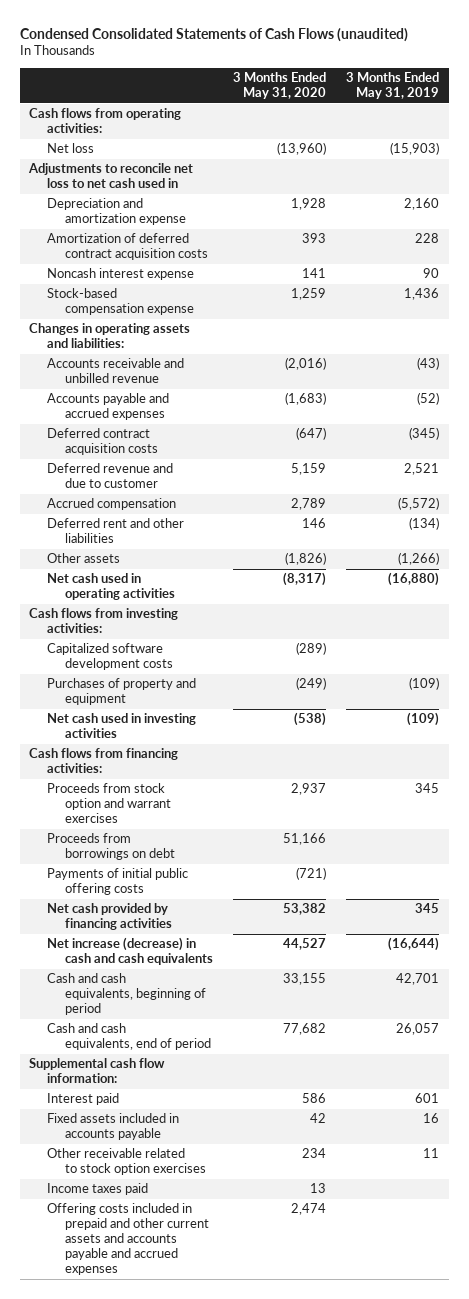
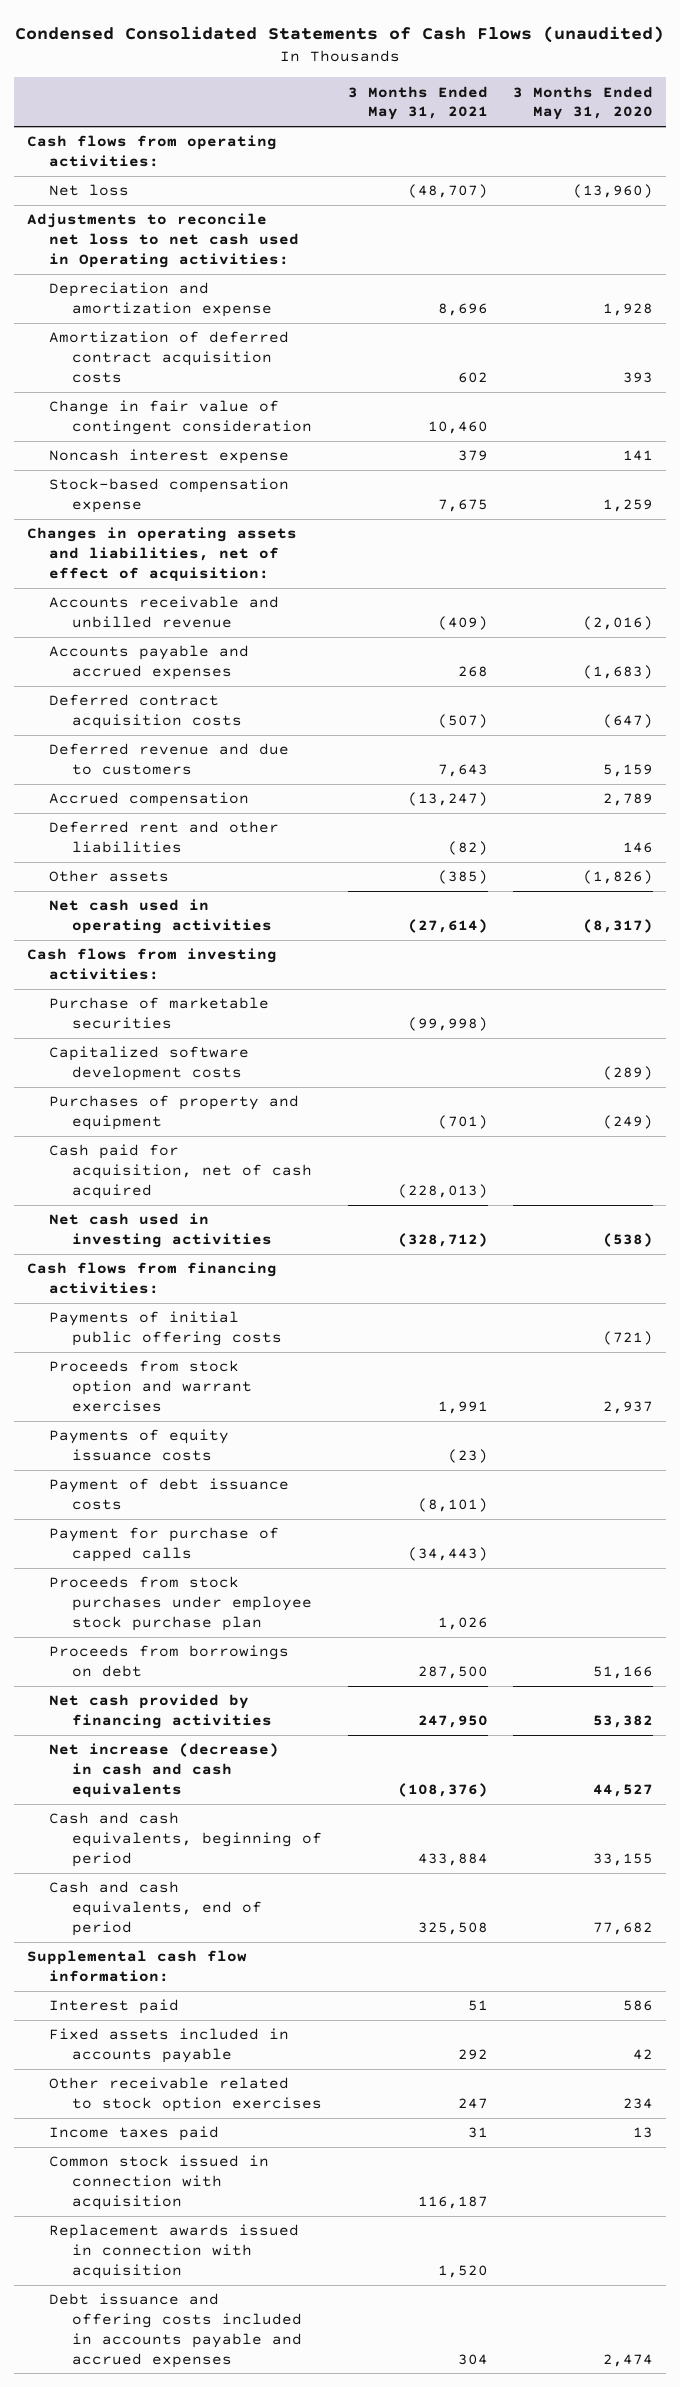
[346,72,440,100] 3 Months Ended May 31, 2019 -> none
none -> [347,85,488,121] 3 Months Ended May 31, 2021
[28,163,194,189] Adjustments to reconcile net loss to net cash used in -> [26,213,300,268] Adjustments to reconcile net loss to net cash used in Operating activities:
none -> [49,400,313,436] Change in fair value of contingent consideration
[29,323,191,349] Changes in operating assets and liabilities: -> [26,527,297,582] Changes in operating assets and liabilities, net of effect of acquisition:
[47,463,174,489] Deferred revenue and due to customer -> [49,743,290,776] Deferred revenue and due to customers
none -> [49,997,270,1030] Purchase of marketable securities
none -> [49,1144,313,1199] Cash paid for acquisition, net of cash acquired
[47,868,189,896] Payments of initial public offering costs -> [49,1311,283,1347] Payments of initial public offering costs
none -> [49,1429,230,1462] Payments of equity issuance costs
none -> [49,1478,290,1511] Payment of debt issuance costs
none -> [49,1527,280,1563] Payment for purchase of capped calls
none -> [49,1576,313,1631] Proceeds from stock purchases under employee stock purchase plan
none -> [49,2155,270,2210] Common stock issued in connection with acquisition
none -> [49,2224,300,2279] Replacement awards issued in connection with acquisition
[47,1203,210,1276] Offering costs included in prepaid and other current assets and accounts payable and accrued expenses -> [49,2293,303,2368] Debt issuance and offering costs included in accounts payable and accrued expenses

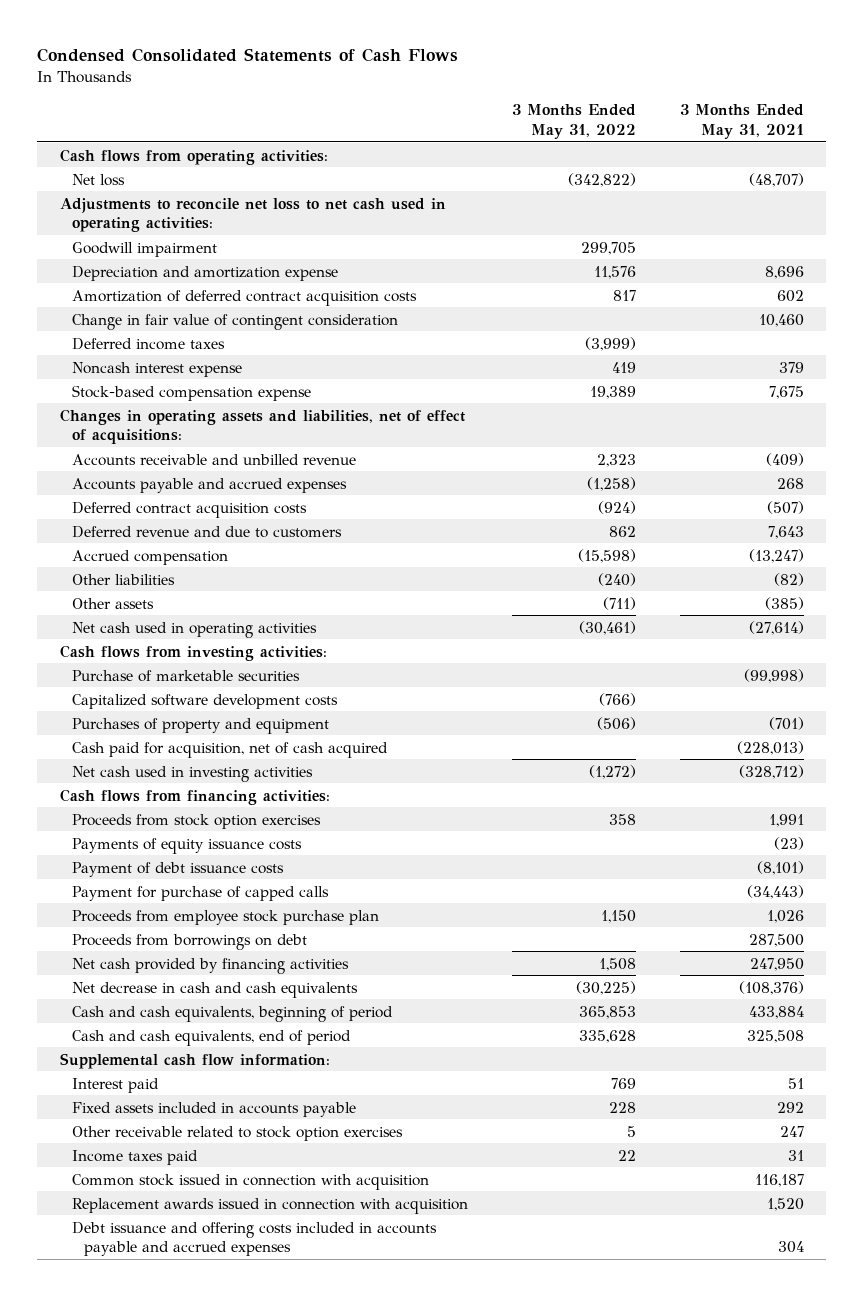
[14,26,664,44] Condensed Consolidated Statements of Cash Flows (unaudited) -> [37,48,459,63] Condensed Consolidated Statements of Cash Flows
[513,85,654,121] 3 Months Ended May 31, 2020 -> none
none -> [512,104,637,139] 3 Months Ended May 31, 2022
[26,213,300,268] Adjustments to reconcile net loss to net cash used in Operating activities: -> [59,197,446,233] Adjustments to reconcile net loss to net cash used in operating activities:
none -> [71,241,217,257] Goodwill impairment
none -> [71,337,225,350] Deferred income taxes
[26,527,297,582] Changes in operating assets and liabilities, net of effect of acquisition: -> [59,408,465,445] Changes in operating assets and liabilities, net of effect of acquisitions:
[49,821,280,854] Deferred rent and other liabilities -> none
none -> [71,573,175,585] Other liabilities
[49,1311,283,1347] Payments of initial public offering costs -> none
[49,1360,253,1412] Proceeds from stock option and warrant exercises -> [71,813,321,829] Proceeds from stock option exercises
[49,1576,313,1631] Proceeds from stock purchases under employee stock purchase plan -> [71,909,379,925] Proceeds from employee stock purchase plan
[49,1743,280,1798] Net increase (decrease) in cash and cash equivalents -> [71,981,358,998] Net decrease in cash and cash equivalents

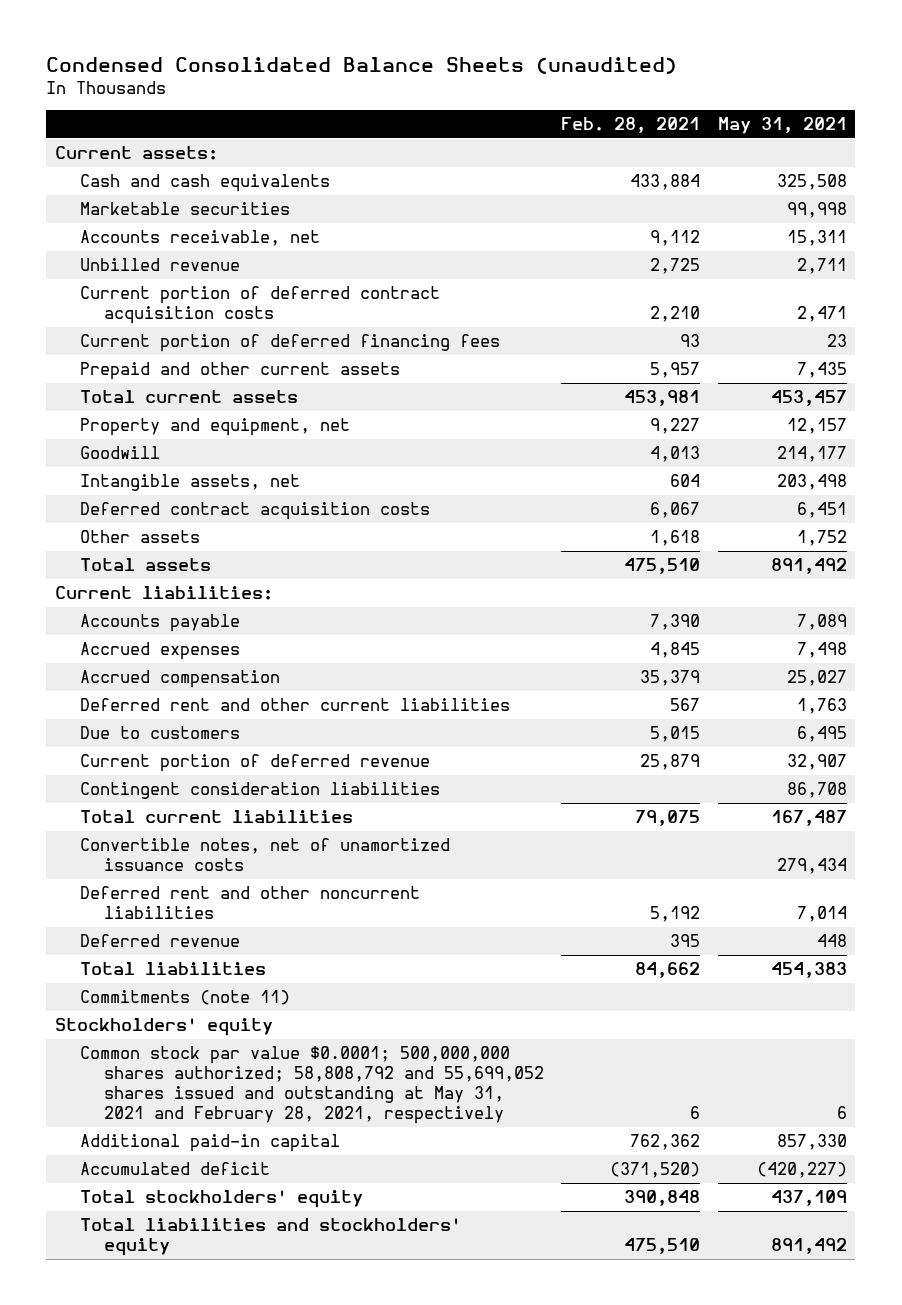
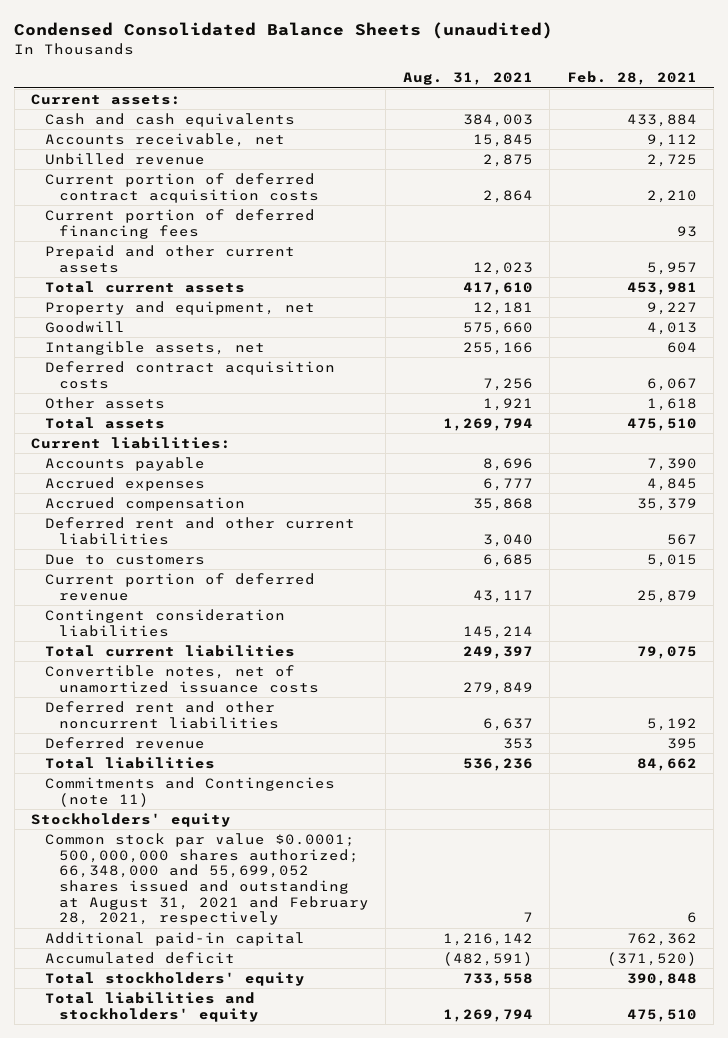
[717,117,847,135] May 31, 2021 -> none
none -> [402,72,533,86] Aug. 31, 2021
[79,202,290,216] Marketable securities -> none
[79,990,290,1006] Commitments (note 11) -> [45,776,336,807] Commitments and Contingencies (note 11)
[79,1046,545,1124] Common stock par value $0.0001; 500,000,000 shares authorized; 58,808,792 and 55,699,052 shares issued and outstanding at May 31, 2021 and February 28, 2021, respectively -> [45,832,369,926] Common stock par value $0.0001; 500,000,000 shares authorized; 66,348,000 and 55,699,052 shares issued and outstanding at August 31, 2021 and February 28, 2021, respectively

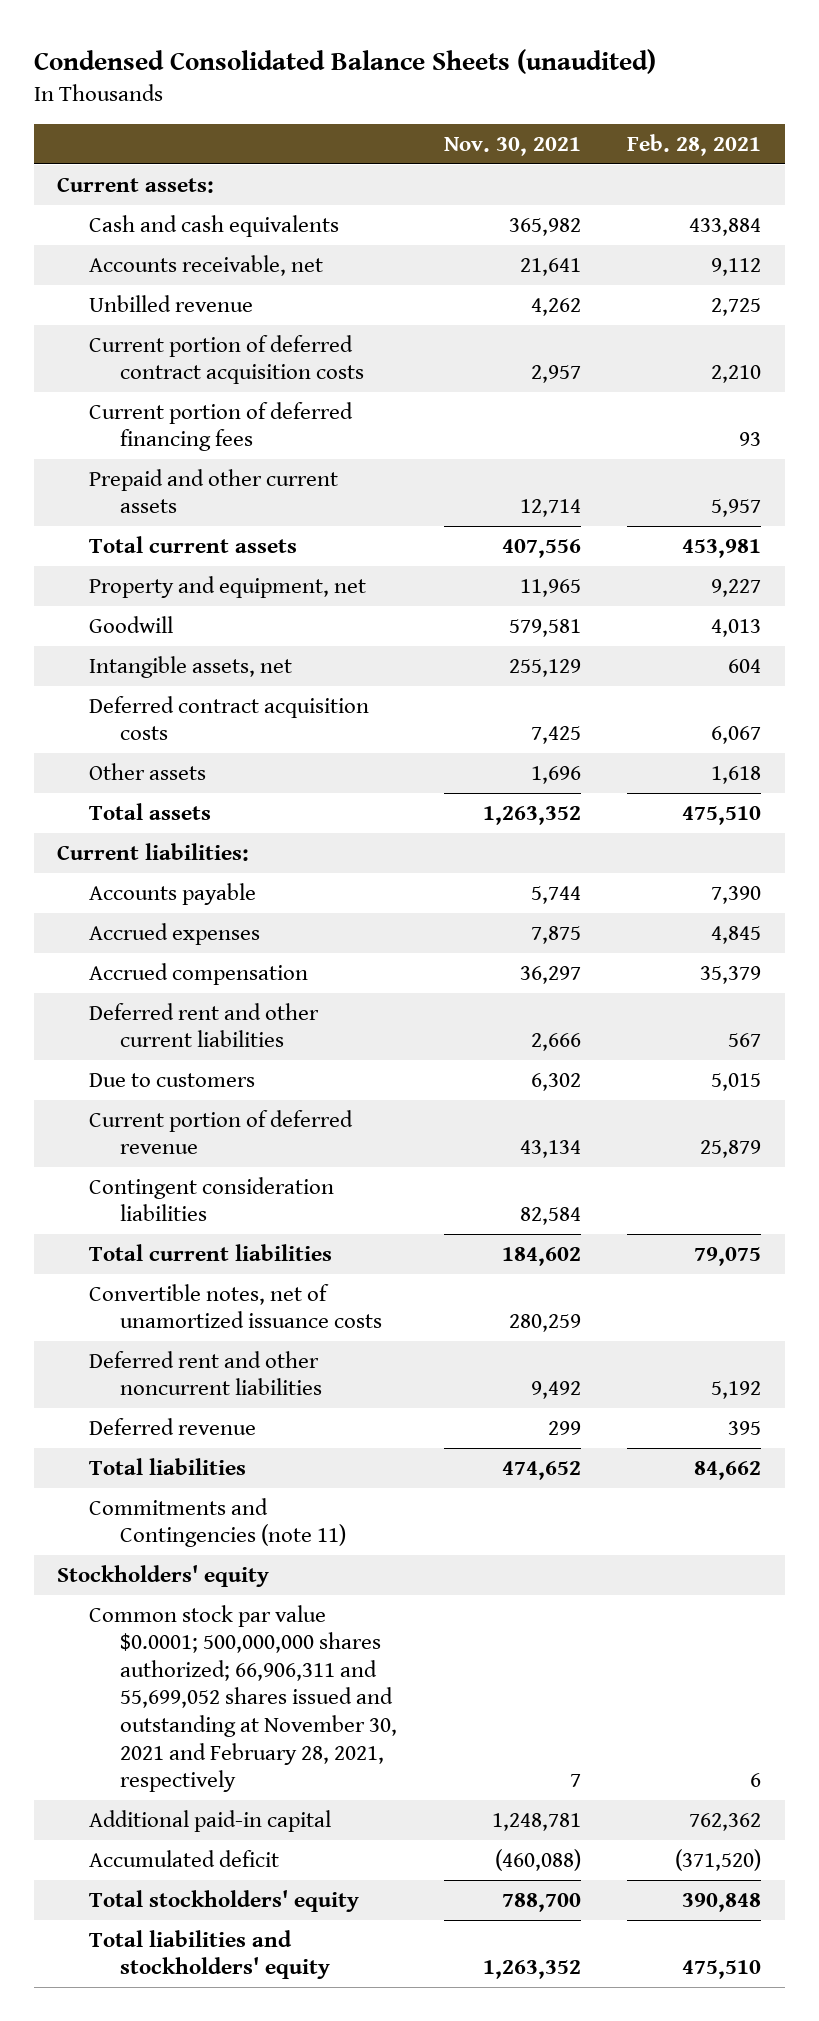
[402,72,533,86] Aug. 31, 2021 -> none
none -> [443,136,581,156] Nov. 30, 2021
[45,832,369,926] Common stock par value $0.0001; 500,000,000 shares authorized; 66,348,000 and 55,699,052 shares issued and outstanding at August 31, 2021 and February 28, 2021, respectively -> [88,1604,398,1793] Common stock par value $0.0001; 500,000,000 shares authorized; 66,906,311 and 55,699,052 shares issued and outstanding at November 30, 2021 and February 28, 2021, respectively

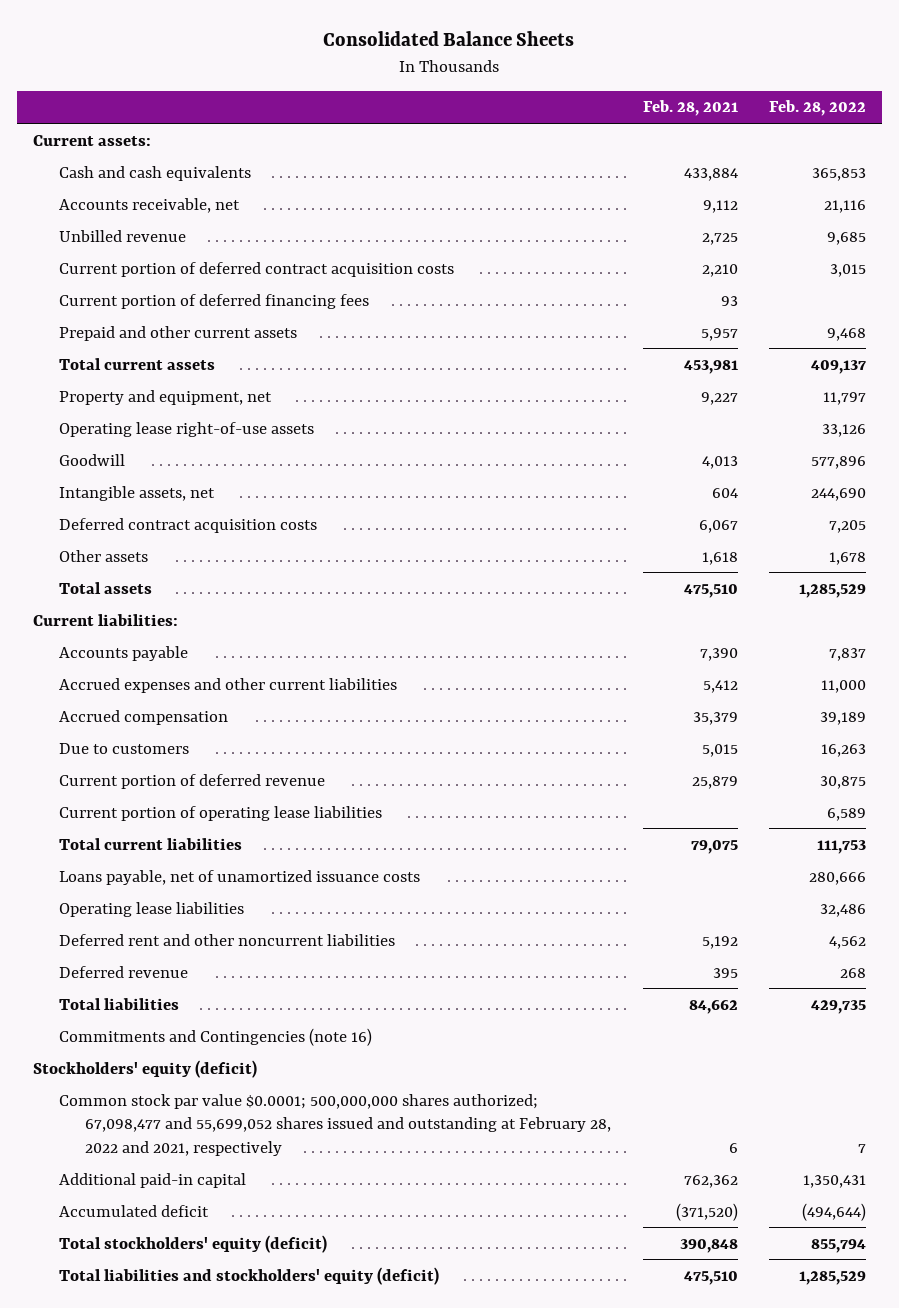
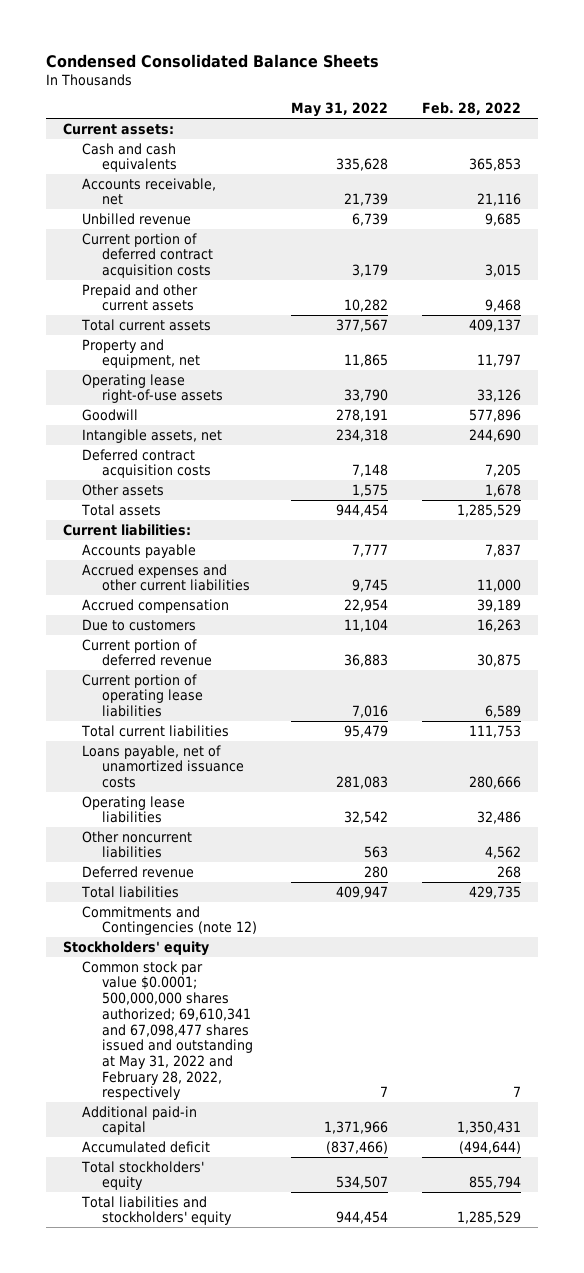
[323,31,575,47] Consolidated Balance Sheets -> [46,53,380,68] Condensed Consolidated Balance Sheets
[642,100,738,117] Feb. 28, 2021 -> none
none -> [290,102,388,118] May 31, 2022
[58,293,369,309] Current portion of deferred financing fees -> none
[58,933,395,946] Deferred rent and other noncurrent liabilities -> [82,830,193,859] Other noncurrent liabilities
[58,1027,372,1046] Commitments and Contingencies (note 16) -> [82,905,257,936] Commitments and Contingencies (note 12)
[32,1059,257,1078] Stockholders' equity (deficit) -> [63,940,210,956] Stockholders' equity
[58,1093,612,1156] Common stock par value $0.0001; 500,000,000 shares authorized; 67,098,477 and 55,699,052 shares issued and outstanding at February 28, 2022 and 2021, respectively -> [82,960,253,1101] Common stock par value $0.0001; 500,000,000 shares authorized; 69,610,341 and 67,098,477 shares issued and outstanding at May 31, 2022 and February 28, 2022, respectively
[58,1234,327,1253] Total stockholders' equity (deficit) -> [81,1160,205,1191] Total stockholders' equity
[58,1266,439,1285] Total liabilities and stockholders' equity (deficit) -> [81,1195,232,1226] Total liabilities and stockholders' equity

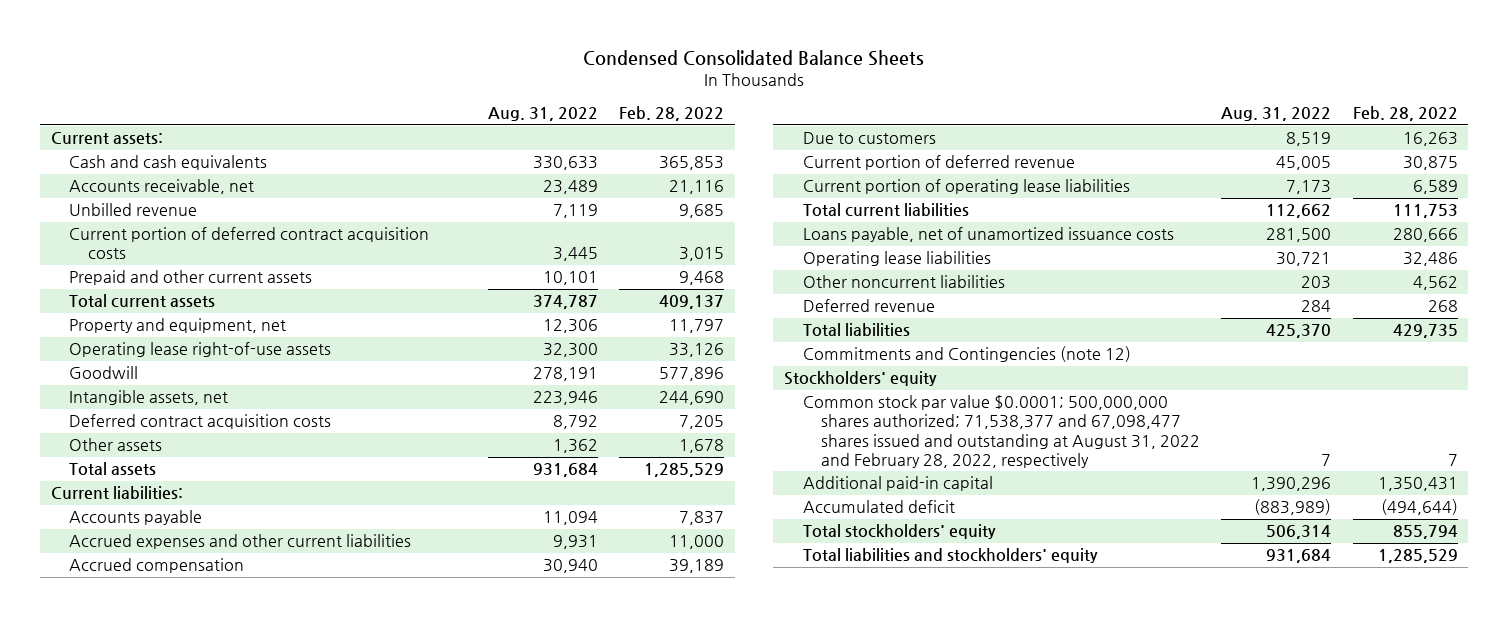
[290,102,388,118] May 31, 2022 -> none
none -> [488,107,599,122] Aug. 31, 2022
[82,960,253,1101] Common stock par value $0.0001; 500,000,000 shares authorized; 69,610,341 and 67,098,477 shares issued and outstanding at May 31, 2022 and February 28, 2022, respectively -> [802,395,1201,468] Common stock par value $0.0001; 500,000,000 shares authorized; 71,538,377 and 67,098,477 shares issued and outstanding at August 31, 2022 and February 28, 2022, respectively

